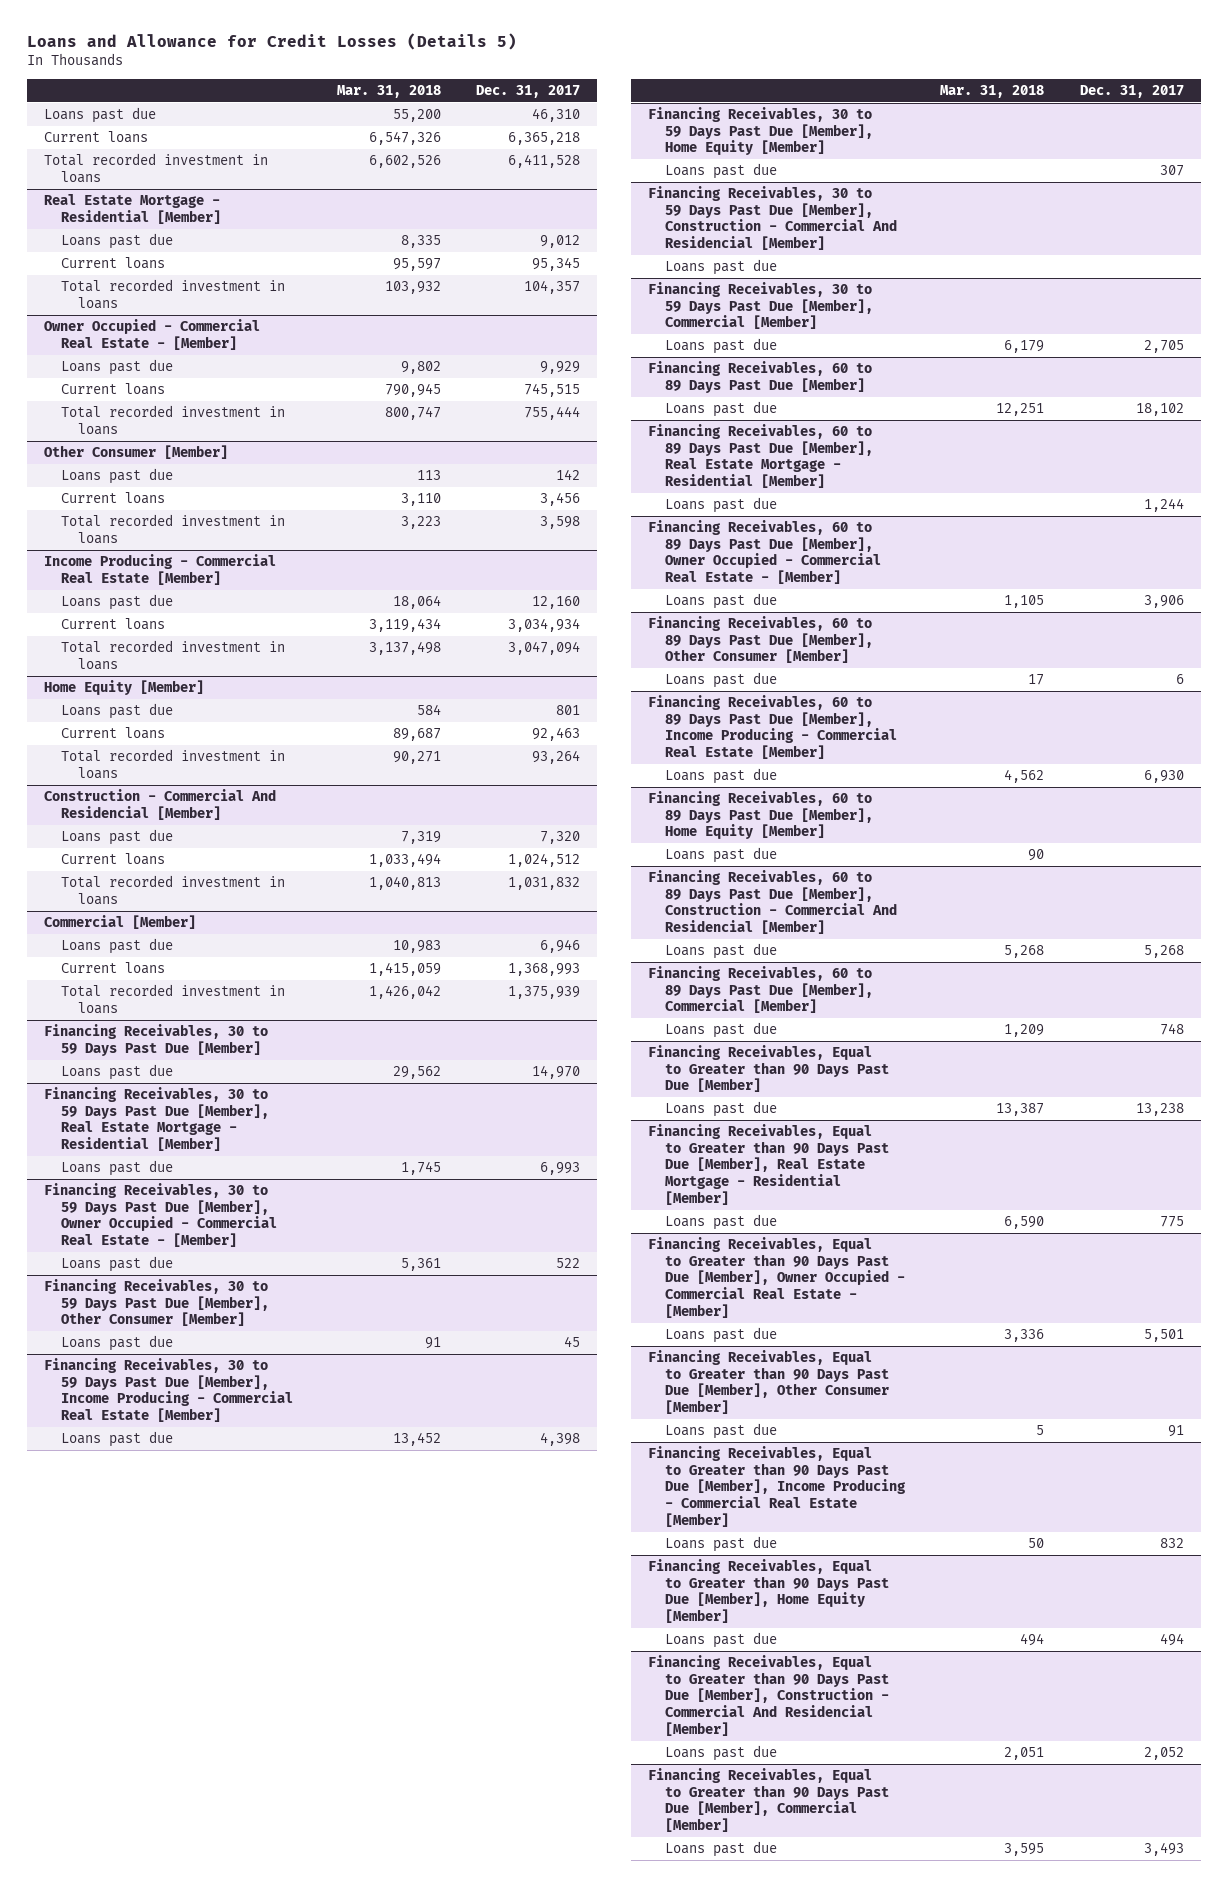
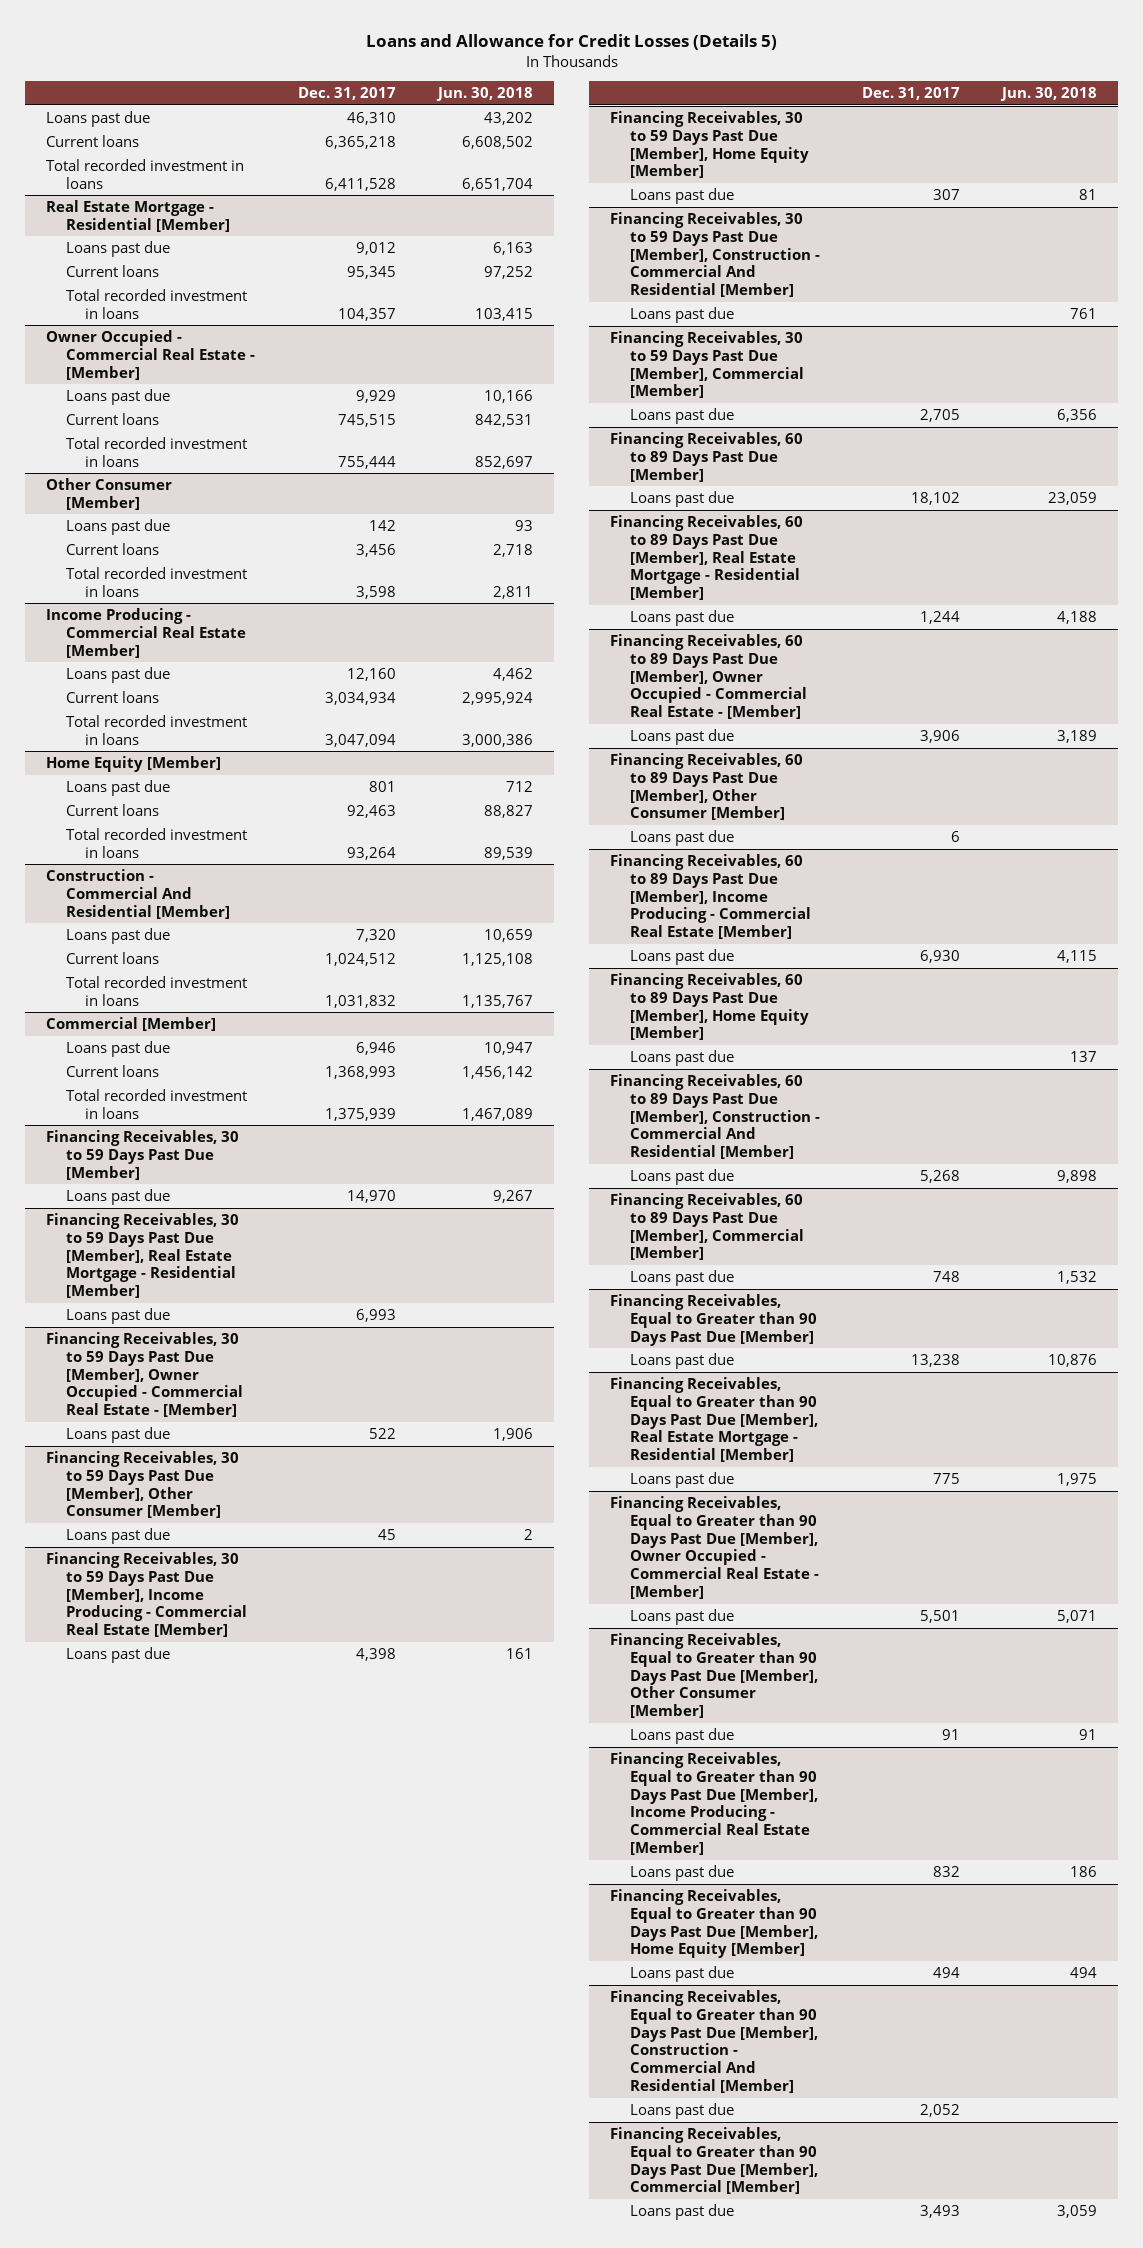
[336,84,441,98] Mar. 31, 2018 -> none
none -> [435,86,533,101] Jun. 30, 2018
[44,789,277,820] Construction - Commercial And Residencial [Member] -> [46,868,230,919] Construction - Commercial And Residential [Member]
[648,186,898,251] Financing Receivables, 30 to 59 Days Past Due [Member], Construction - Commercial And Residencial [Member] -> [610,211,820,298] Financing Receivables, 30 to 59 Days Past Due [Member], Construction - Commercial And Residential [Member]
[648,870,898,935] Financing Receivables, 60 to 89 Days Past Due [Member], Construction - Commercial And Residencial [Member] -> [610,1073,820,1160] Financing Receivables, 60 to 89 Days Past Due [Member], Construction - Commercial And Residential [Member]
[648,1655,890,1736] Financing Receivables, Equal to Greater than 90 Days Past Due [Member], Construction - Commercial And Residencial [Member] -> [610,1989,818,2094] Financing Receivables, Equal to Greater than 90 Days Past Due [Member], Construction - Commercial And Residential [Member]

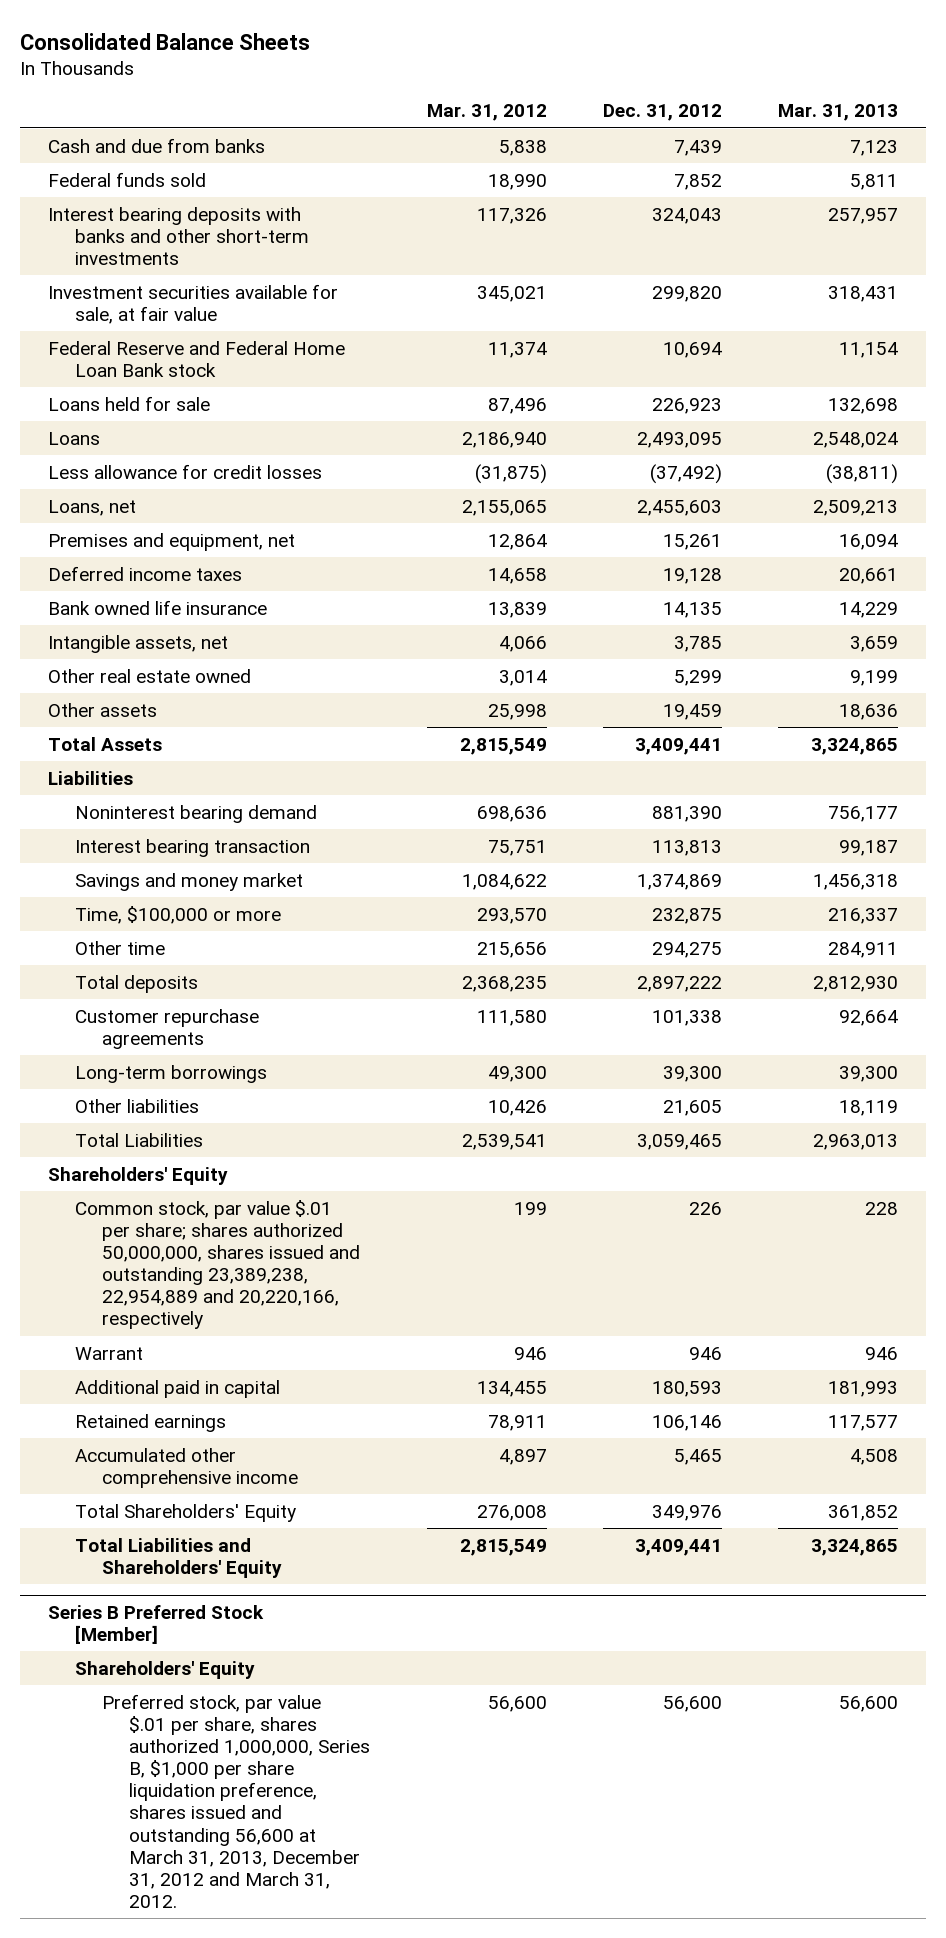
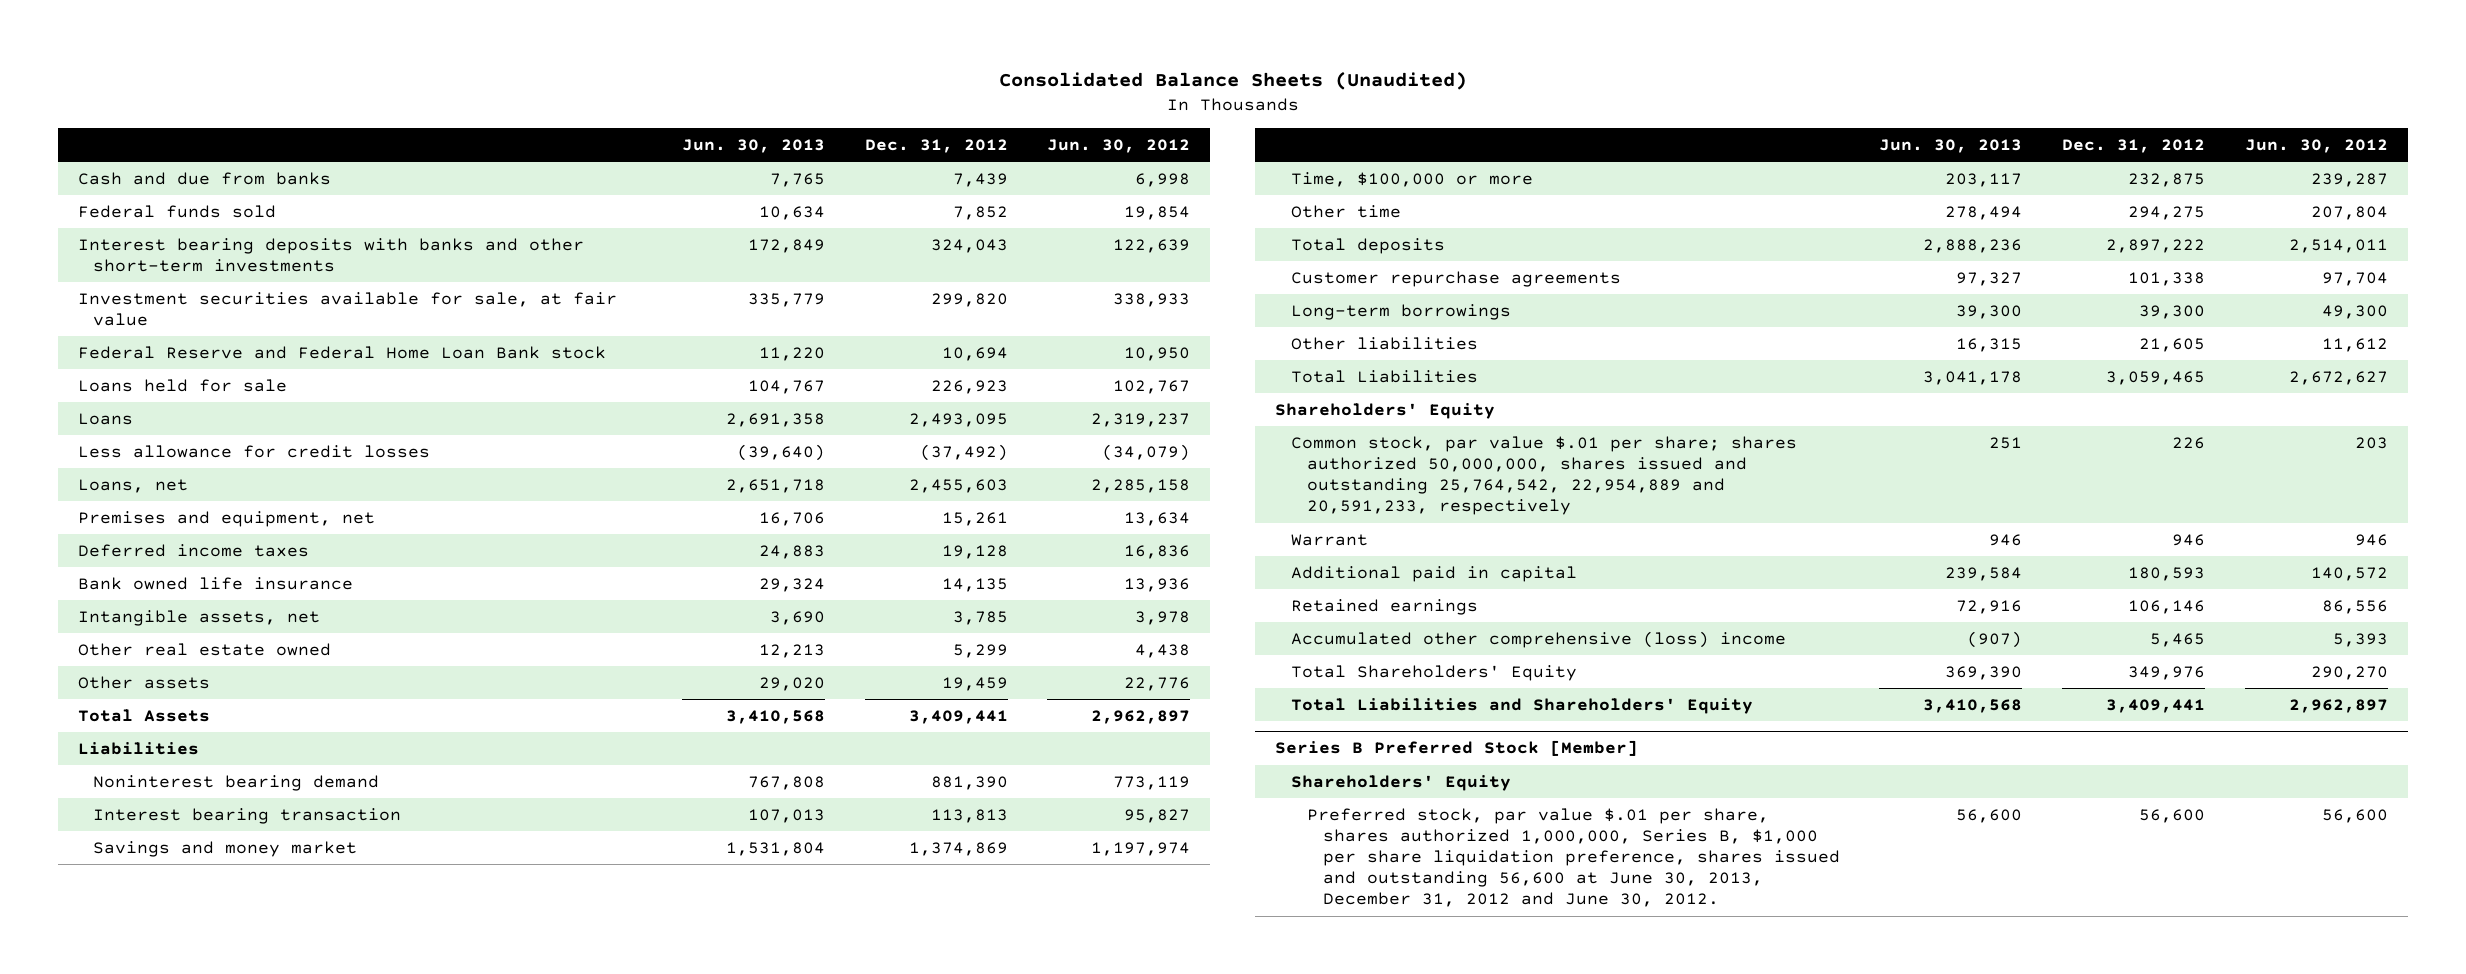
[20,32,311,50] Consolidated Balance Sheets -> [998,71,1467,90] Consolidated Balance Sheets (Unaudited)
[426,104,547,122] Mar. 31, 2012 -> none
[777,104,898,122] Mar. 31, 2013 -> none
none -> [681,138,825,153] Jun. 30, 2013
none -> [1047,138,1191,153] Jun. 30, 2012
[75,1199,361,1330] Common stock, par value $.01 per share; shares authorized 50,000,000, shares issued and outstanding 23,389,238, 22,954,889 and 20,220,166, respectively -> [1290,435,1797,516] Common stock, par value $.01 per share; shares authorized 50,000,000, shares issued and outstanding 25,764,542, 22,954,889 and 20,591,233, respectively
[75,1447,299,1488] Accumulated other comprehensive income -> [1290,630,1786,648] Accumulated other comprehensive (loss) income
[102,1693,371,1909] Preferred stock, par value $.01 per share, shares authorized 1,000,000, Series B, $1,000 per share liquidation preference, shares issued and outstanding 56,600 at March 31, 2013, December 31, 2012 and March 31, 2012. -> [1306,807,1840,908] Preferred stock, par value $.01 per share, shares authorized 1,000,000, Series B, $1,000 per share liquidation preference, shares issued and outstanding 56,600 at June 30, 2013, December 31, 2012 and June 30, 2012.

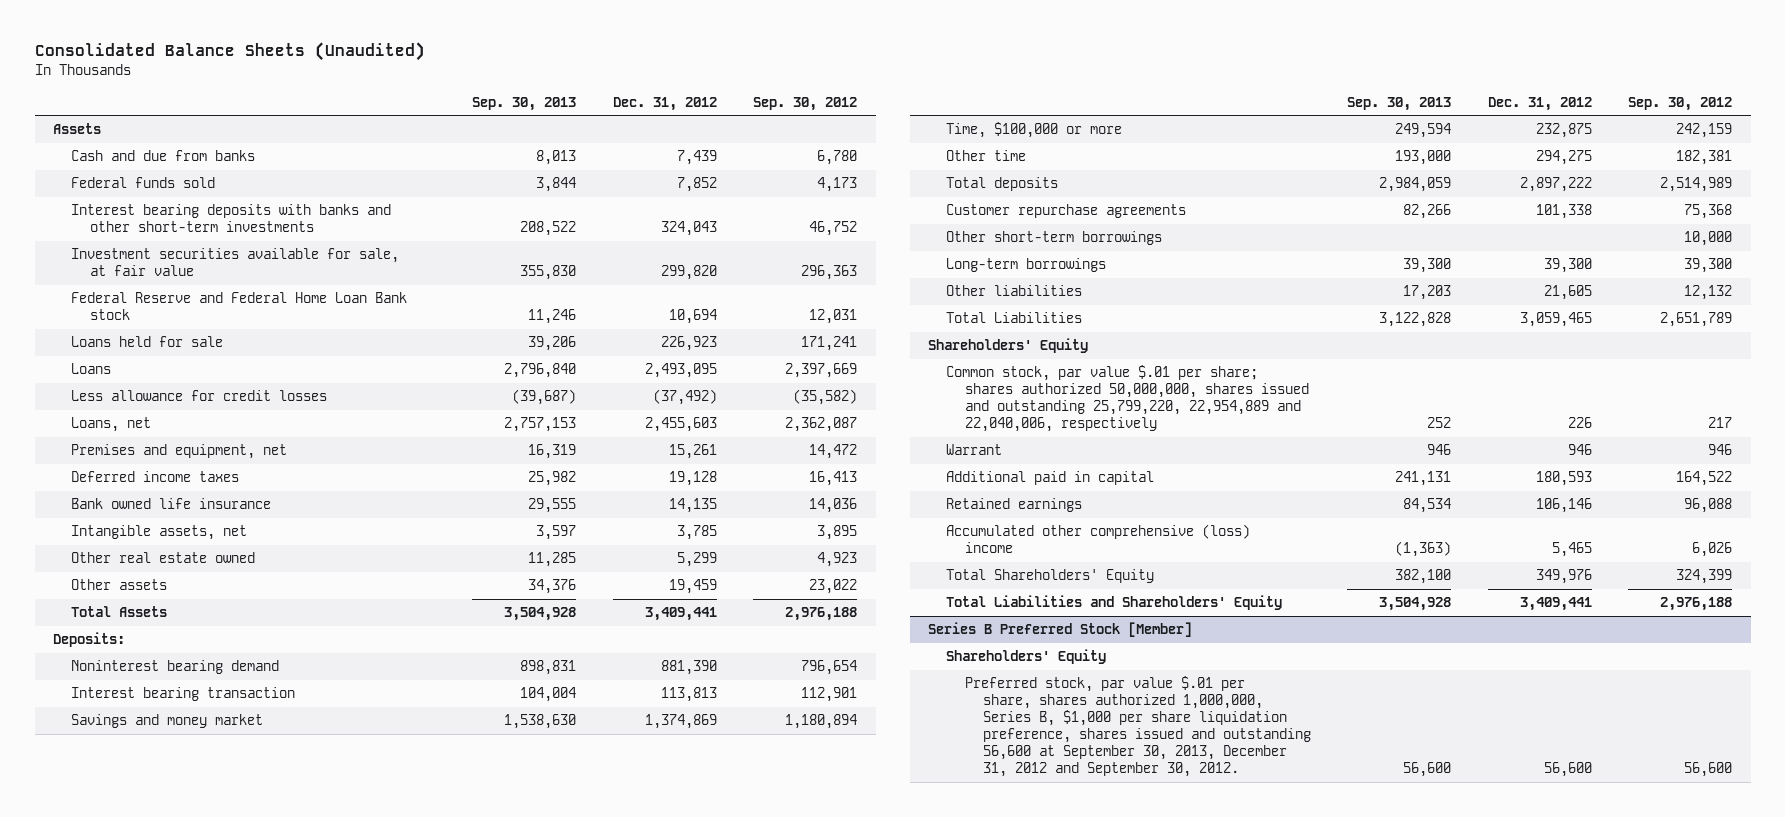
[681,138,825,153] Jun. 30, 2013 -> none
[1047,138,1191,153] Jun. 30, 2012 -> none
none -> [472,96,577,111] Sep. 30, 2013
none -> [753,96,858,111] Sep. 30, 2012
none -> [52,123,101,135] Assets
[77,741,199,755] Liabilities -> none
none -> [52,632,125,648] Deposits:
none -> [946,231,1163,246] Other short-term borrowings
[1290,435,1797,516] Common stock, par value $.01 per share; shares authorized 50,000,000, shares issued and outstanding 25,764,542, 22,954,889 and 20,591,233, respectively -> [946,365,1309,433] Common stock, par value $.01 per share; shares authorized 50,000,000, shares issued and outstanding 25,799,220, 22,954,889 and 22,040,006, respectively
[1306,807,1840,908] Preferred stock, par value $.01 per share, shares authorized 1,000,000, Series B, $1,000 per share liquidation preference, shares issued and outstanding 56,600 at June 30, 2013, December 31, 2012 and June 30, 2012. -> [964,676,1311,778] Preferred stock, par value $.01 per share, shares authorized 1,000,000, Series B, $1,000 per share liquidation preference, shares issued and outstanding 56,600 at September 30, 2013, December 31, 2012 and September 30, 2012.

